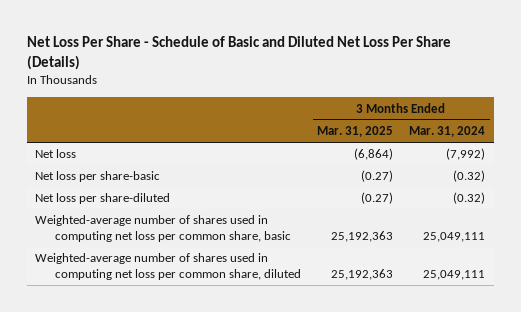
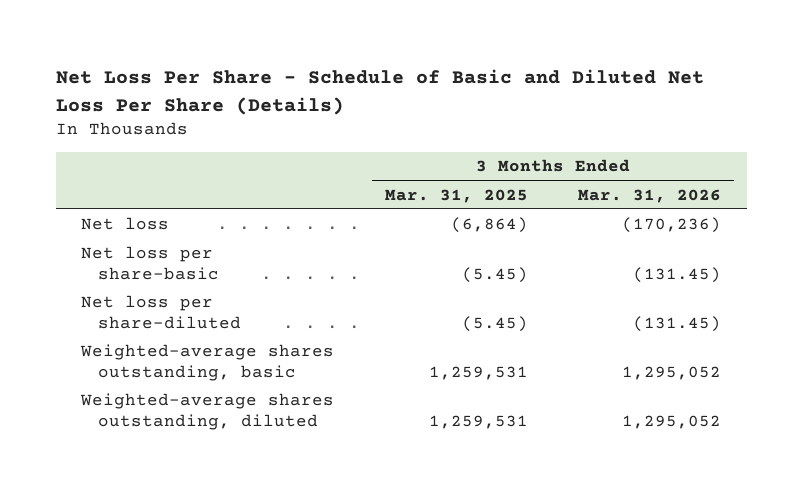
[409,126,486,138] Mar. 31, 2024 -> none
none -> [578,188,722,203] Mar. 31, 2026
[361,170,394,183] (0.27) -> [461,267,528,284] (5.45)
[361,192,394,205] (0.27) -> [461,316,528,333] (5.45)
[35,215,291,242] Weighted-average number of shares used in computing net loss per common share, basic -> [80,344,335,382] Weighted-average shares outstanding, basic
[331,230,394,242] 25,192,363 -> [428,366,528,381] 1,259,531
[35,253,301,280] Weighted-average number of shares used in computing net loss per common share, diluted -> [80,393,335,431] Weighted-average shares outstanding, diluted
[331,268,394,280] 25,192,363 -> [428,415,528,430] 1,259,531

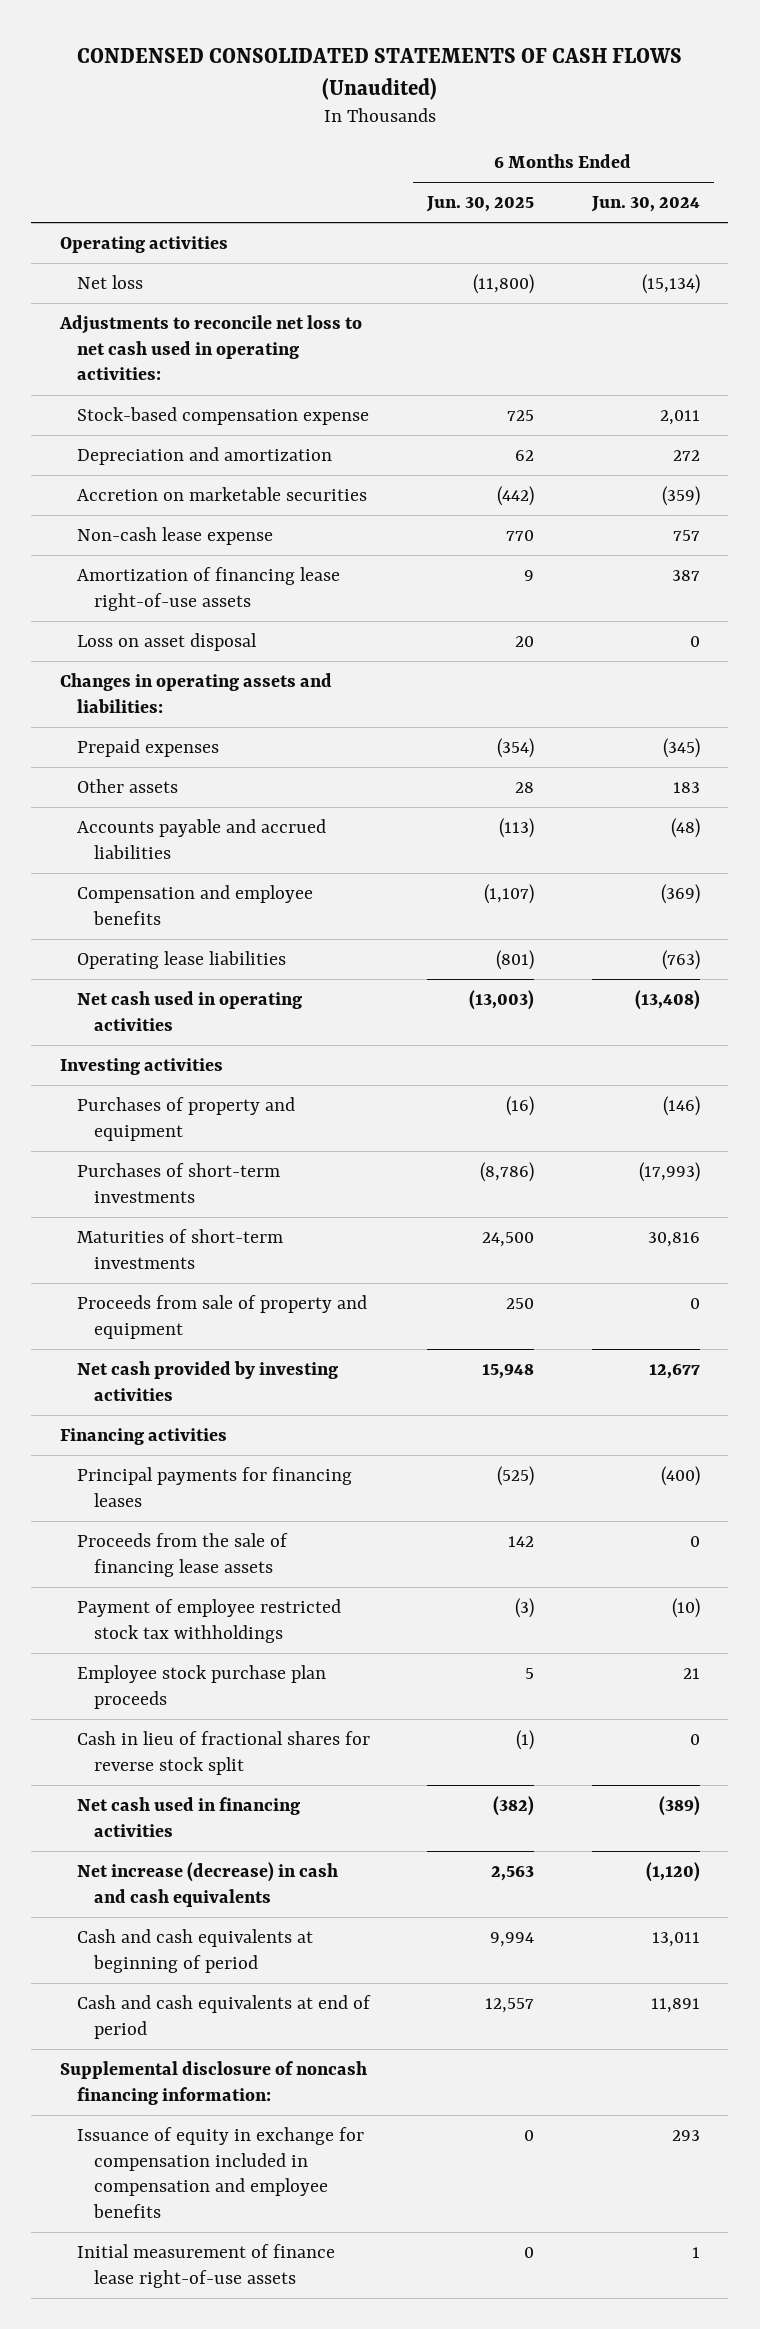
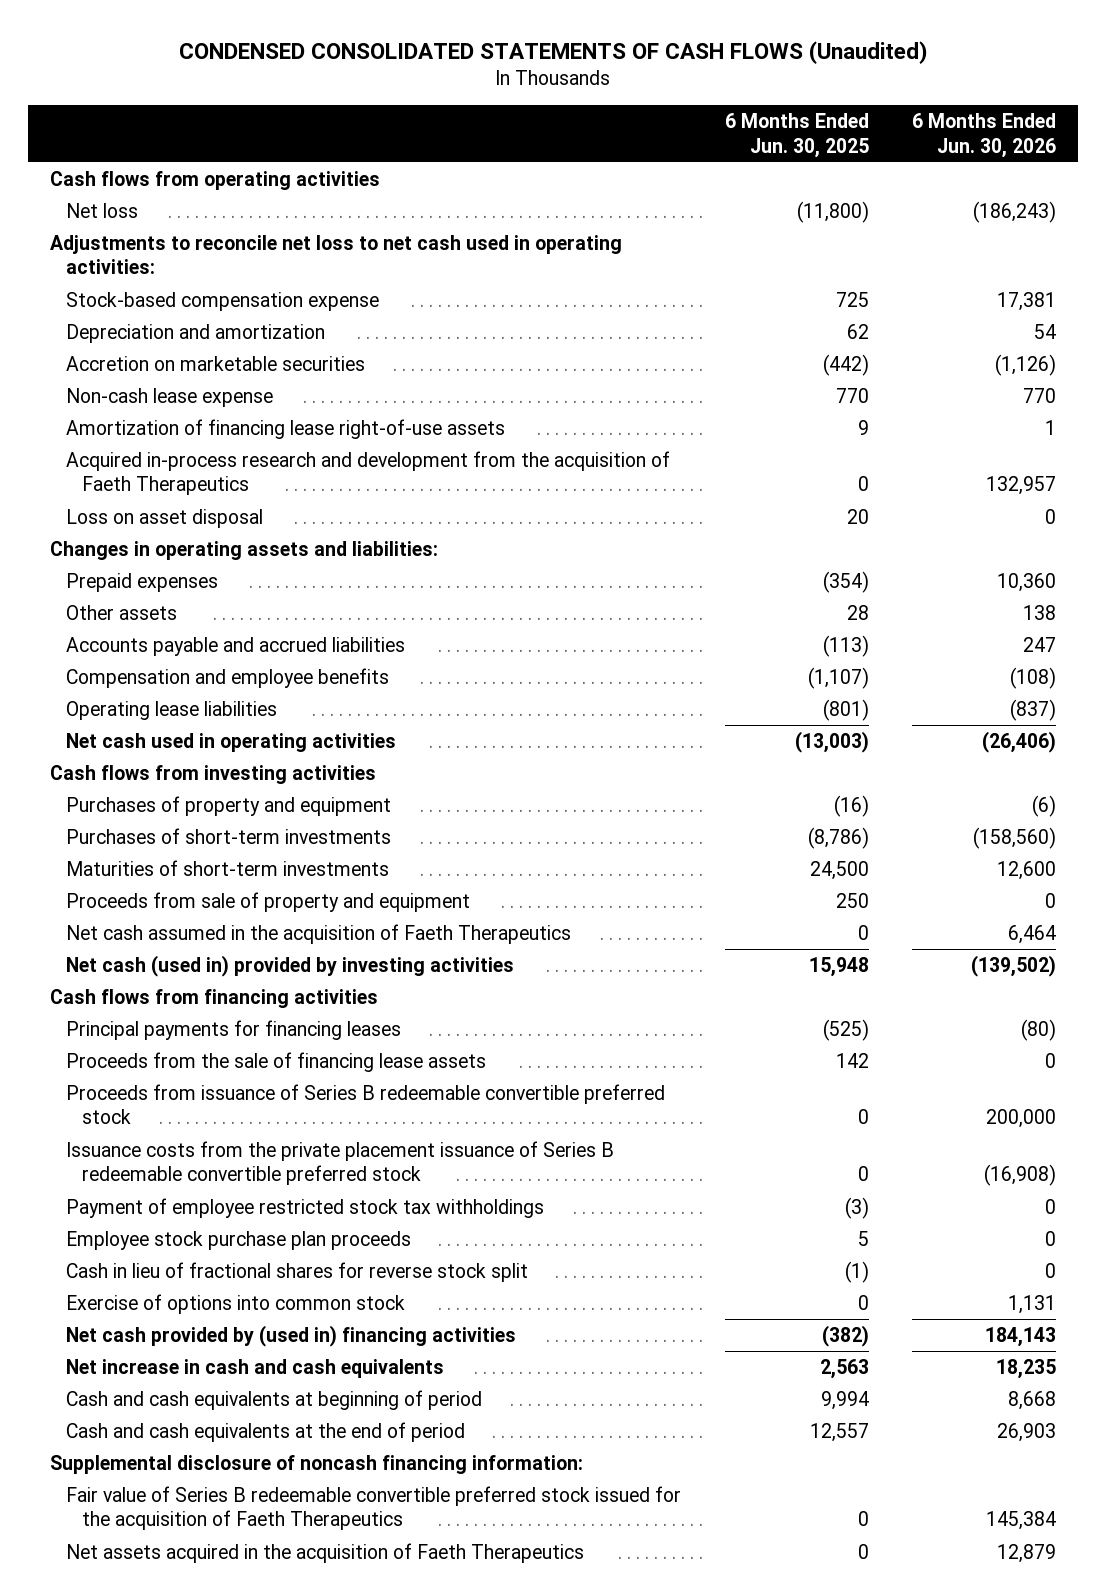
[590,196,700,213] Jun. 30, 2024 -> none
none -> [912,113,1057,158] 6 Months Ended Jun. 30, 2026
[60,235,229,253] Operating activities -> [49,171,380,191] Cash flows from operating activities
none -> [66,451,671,496] Acquired in-process research and development from the acquisition of Faeth Therapeutics
[60,1057,224,1075] Investing activities -> [49,765,376,785] Cash flows from investing activities
none -> [66,924,572,945] Net cash assumed in the acquisition of Faeth Therapeutics
[76,1360,338,1401] Net cash provided by investing activities -> [66,955,515,978] Net cash (used in) provided by investing activities
[60,1427,228,1445] Financing activities -> [49,989,378,1009] Cash flows from financing activities
none -> [66,1084,666,1125] Proceeds from issuance of Series B redeemable convertible preferred stock
none -> [66,1141,615,1186] Issuance costs from the private placement issuance of Series B redeemable convertible preferred stock
none -> [66,1294,406,1315] Exercise of options into common stock
[76,1796,300,1837] Net cash used in financing activities -> [66,1325,517,1348] Net cash provided by (used in) financing activities
[76,1861,338,1907] Net increase (decrease) in cash and cash equivalents -> [66,1359,445,1379] Net increase in cash and cash equivalents
[76,1994,371,2039] Cash and cash equivalents at end of period -> [66,1422,466,1443] Cash and cash equivalents at the end of period
[76,2126,364,2219] Issuance of equity in exchange for compensation included in compensation and employee benefits -> none
[76,2243,335,2288] Initial measurement of finance lease right-of-use assets -> none
none -> [66,1486,682,1531] Fair value of Series B redeemable convertible preferred stock issued for the acquisition of Faeth Therapeutics
none -> [66,1543,585,1564] Net assets acquired in the acquisition of Faeth Therapeutics

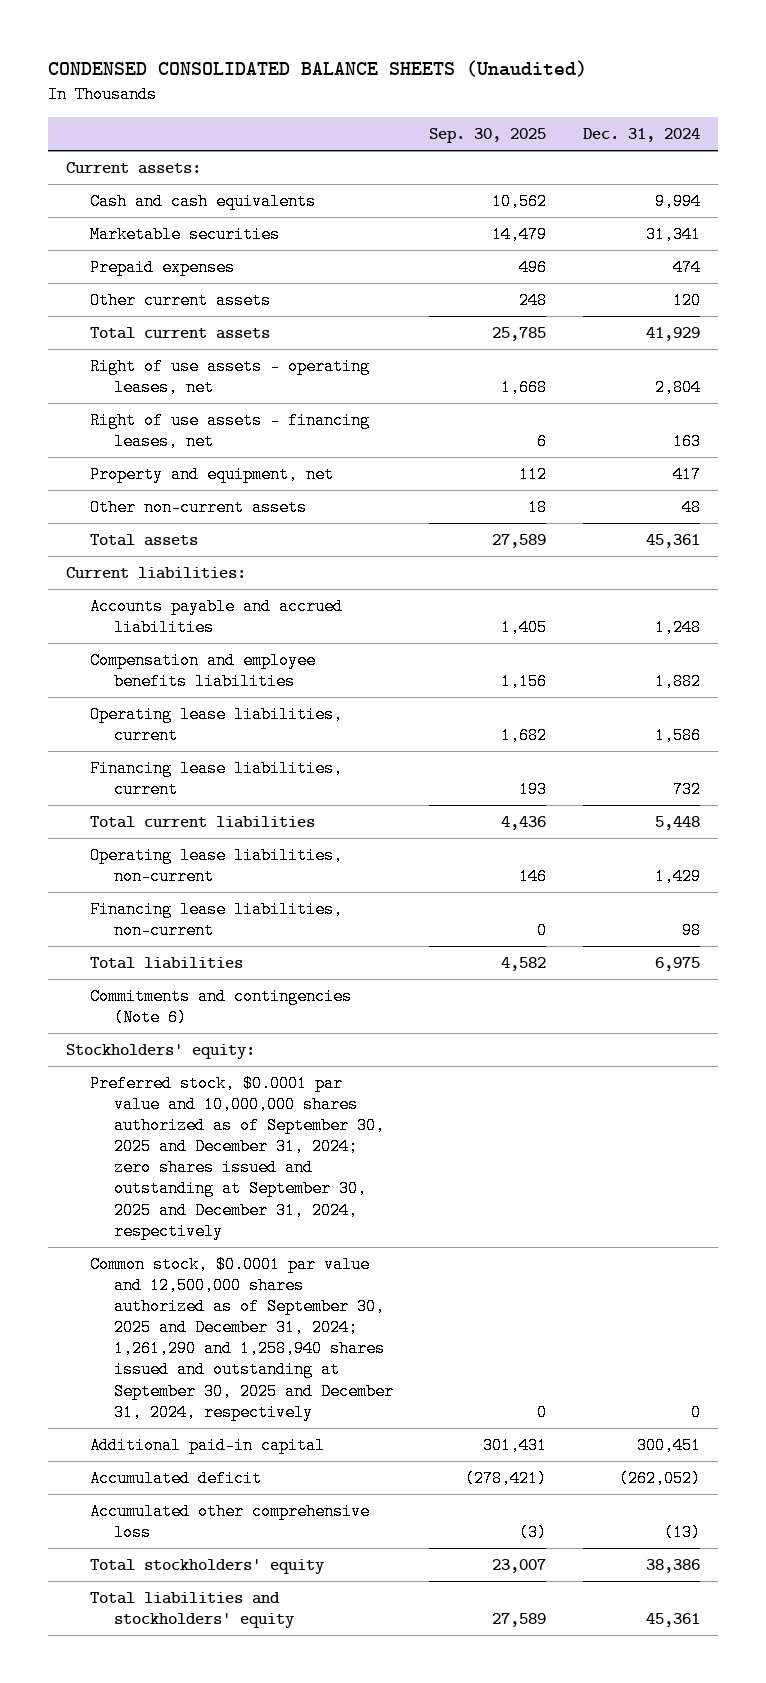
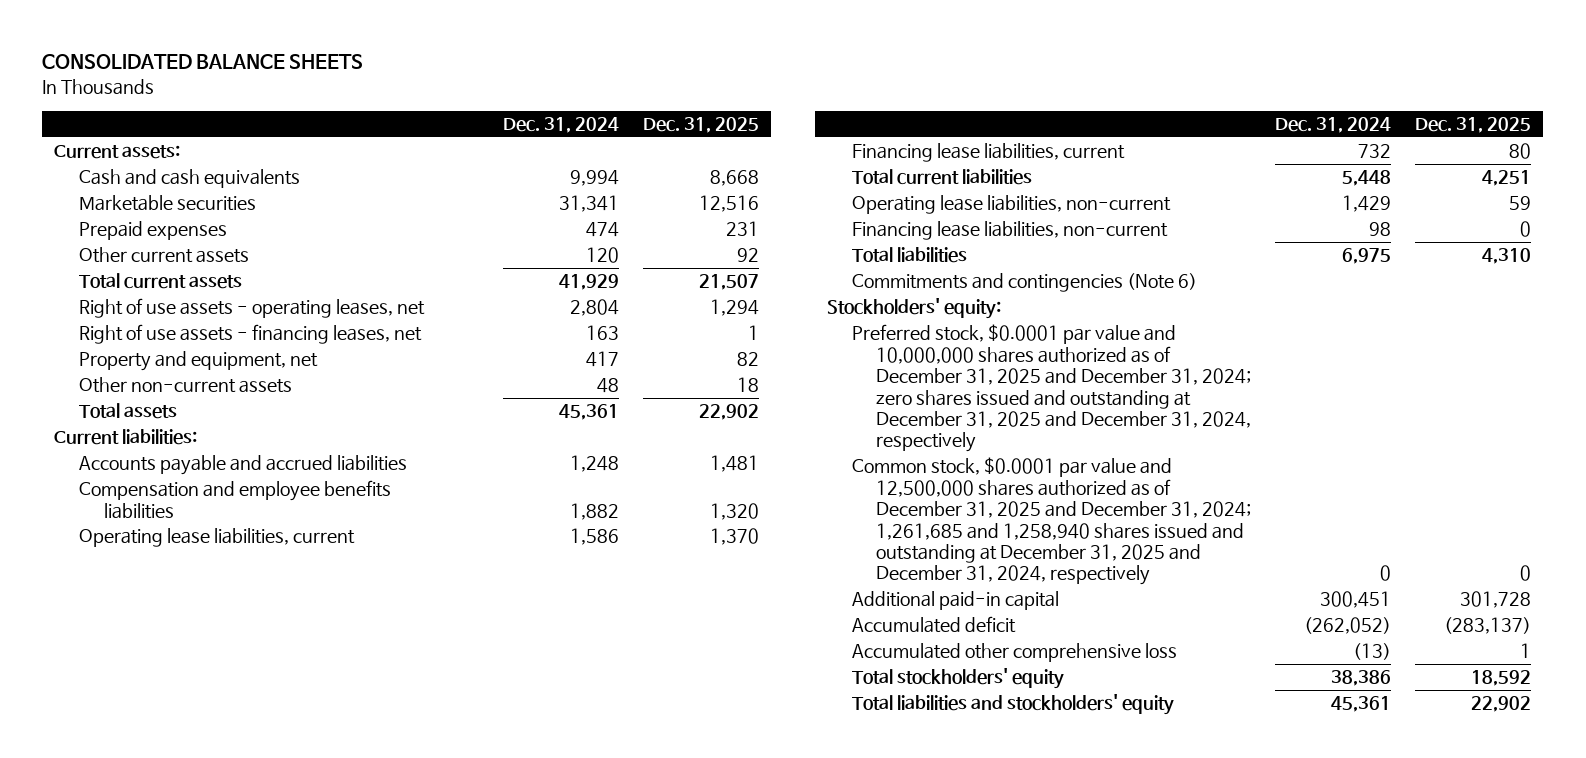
[47,60,587,78] CONDENSED CONSOLIDATED BALANCE SHEETS (Unaudited) -> [42,54,364,70] CONSOLIDATED BALANCE SHEETS
[429,128,547,144] Sep. 30, 2025 -> none
none -> [642,117,759,134] Dec. 31, 2025
[90,1075,385,1240] Preferred stock, $0.0001 par value and 10,000,000 shares authorized as of September 30, 2025 and December 31, 2024; zero shares issued and outstanding at September 30, 2025 and December 31, 2024, respectively -> [851,324,1252,453] Preferred stock, $0.0001 par value and 10,000,000 shares authorized as of December 31, 2025 and December 31, 2024; zero shares issued and outstanding at December 31, 2025 and December 31, 2024, respectively
[90,1256,394,1421] Common stock, $0.0001 par value and 12,500,000 shares authorized as of September 30, 2025 and December 31, 2024; 1,261,290 and 1,258,940 shares issued and outstanding at September 30, 2025 and December 31, 2024, respectively -> [851,457,1252,586] Common stock, $0.0001 par value and 12,500,000 shares authorized as of December 31, 2025 and December 31, 2024; 1,261,685 and 1,258,940 shares issued and outstanding at December 31, 2025 and December 31, 2024, respectively

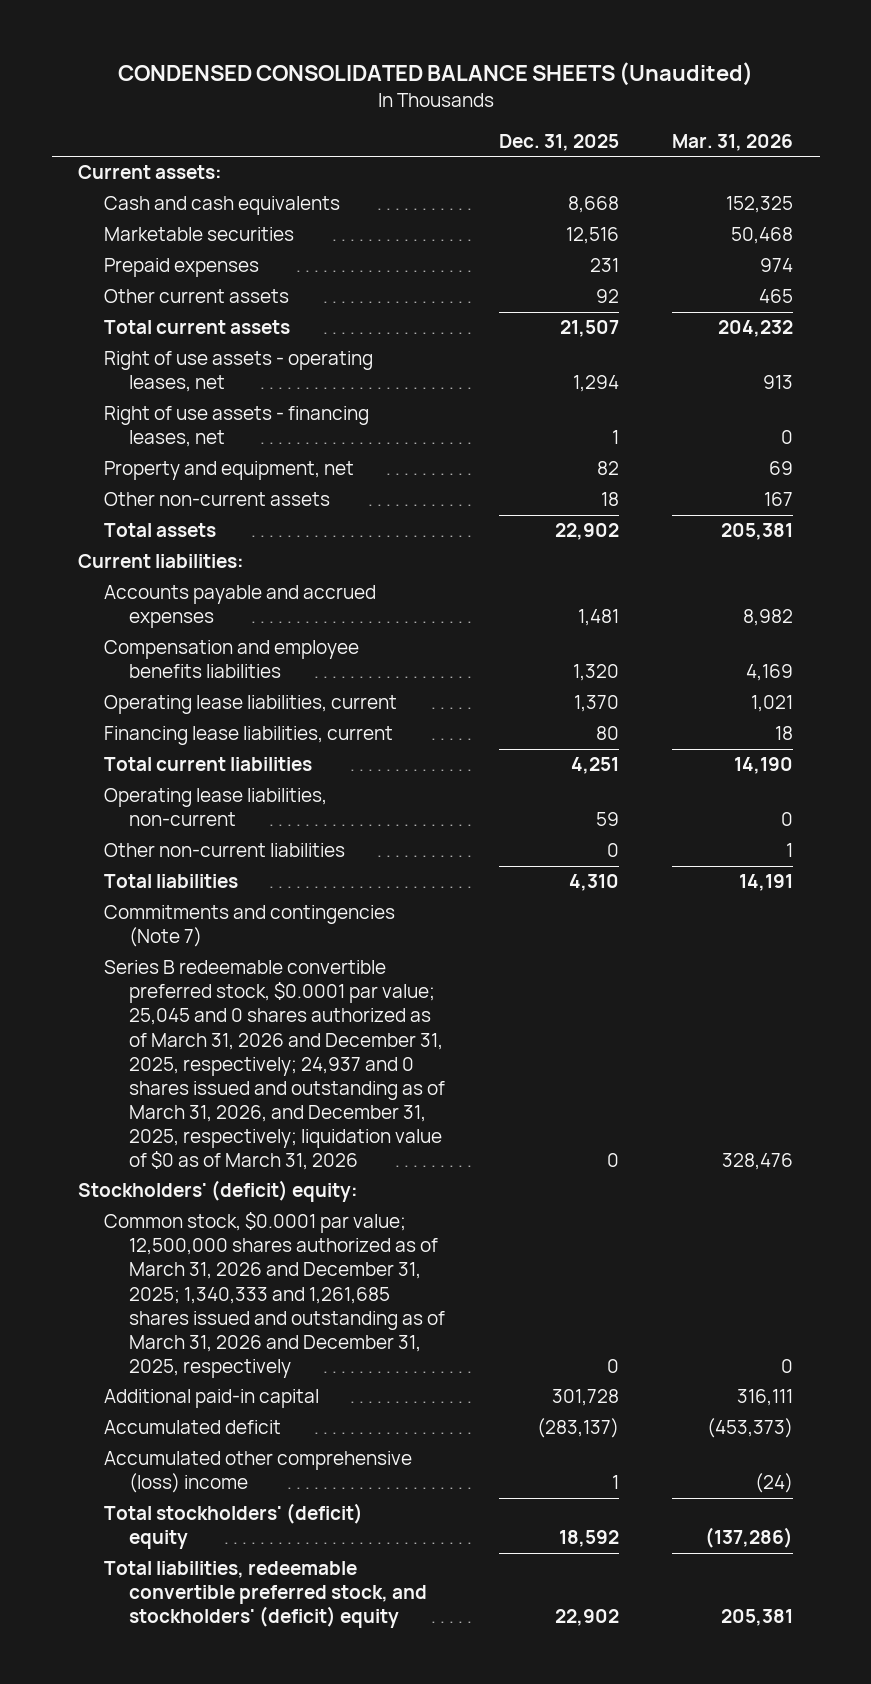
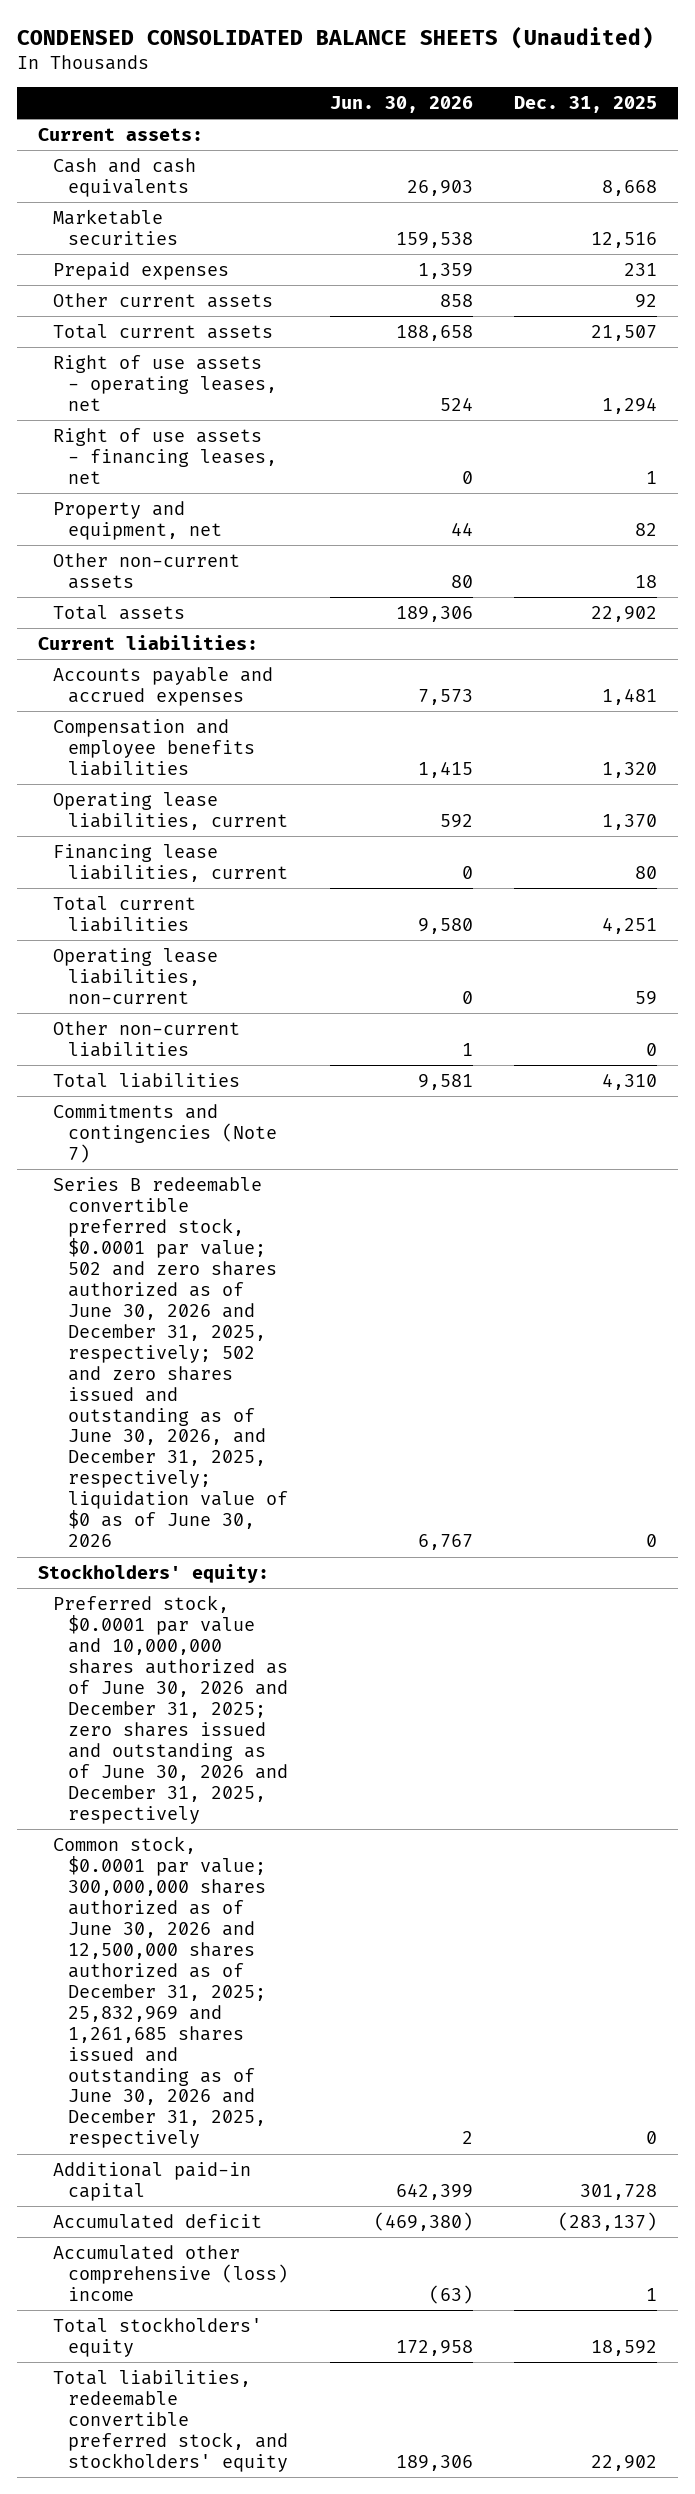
[672,133,794,151] Mar. 31, 2026 -> none
none -> [329,96,473,114] Jun. 30, 2026
[103,960,446,1170] Series B redeemable convertible preferred stock, $0.0001 par value; 25,045 and 0 shares authorized as of March 31, 2026 and December 31, 2025, respectively; 24,937 and 0 shares issued and outstanding as of March 31, 2026, and December 31, 2025, respectively; liquidation value of $0 as of March 31, 2026 -> [52,1176,288,1548] Series B redeemable convertible preferred stock, $0.0001 par value; 502 and zero shares authorized as of June 30, 2026 and December 31, 2025, respectively; 502 and zero shares issued and outstanding as of June 30, 2026, and December 31, 2025, respectively; liquidation value of $0 as of June 30, 2026
[78,1180,359,1203] Stockholders' (deficit) equity: -> [38,1563,270,1583] Stockholders' equity:
none -> [52,1594,288,1824] Preferred stock, $0.0001 par value and 10,000,000 shares authorized as of June 30, 2026 and December 31, 2025; zero shares issued and outstanding as of June 30, 2026 and December 31, 2025, respectively
[103,1212,446,1378] Common stock, $0.0001 par value; 12,500,000 shares authorized as of March 31, 2026 and December 31, 2025; 1,340,333 and 1,261,685 shares issued and outstanding as of March 31, 2026 and December 31, 2025, respectively -> [52,1835,266,2149] Common stock, $0.0001 par value; 300,000,000 shares authorized as of June 30, 2026 and 12,500,000 shares authorized as of December 31, 2025; 25,832,969 and 1,261,685 shares issued and outstanding as of June 30, 2026 and December 31, 2025, respectively
[103,1503,363,1550] Total stockholders' (deficit) equity -> [52,2316,262,2357] Total stockholders' equity
[103,1561,428,1629] Total liabilities, redeemable convertible preferred stock, and stockholders' (deficit) equity -> [52,2369,288,2472] Total liabilities, redeemable convertible preferred stock, and stockholders' equity

